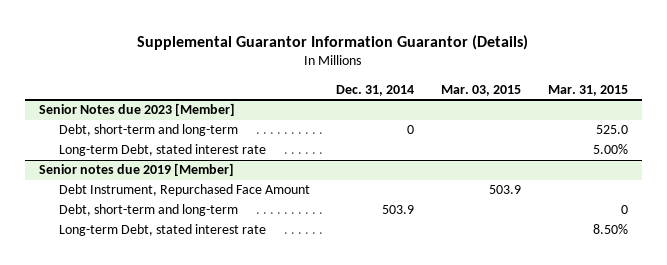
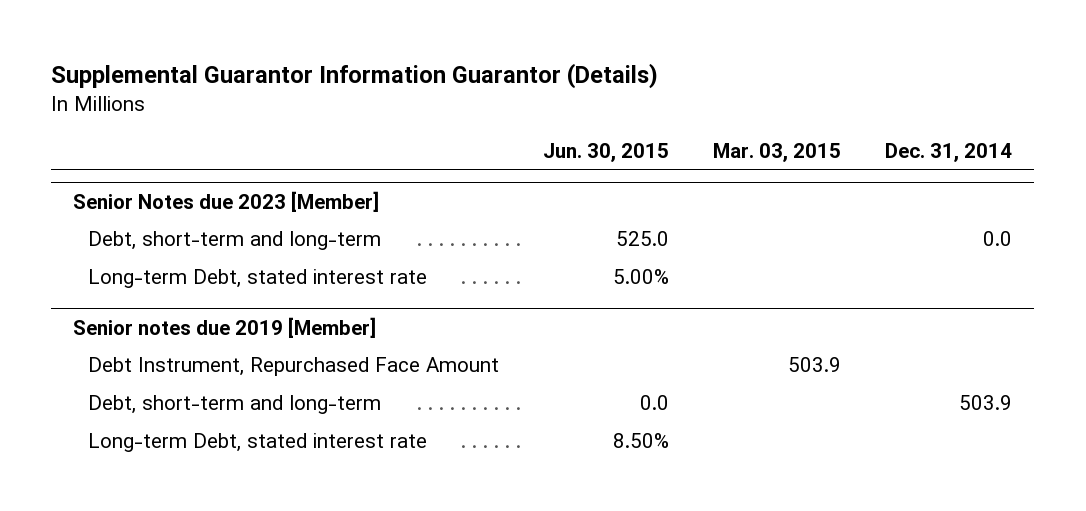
[548,84,629,96] Mar. 31, 2015 -> none
none -> [543,142,670,162] Jun. 30, 2015
[407,125,415,135] 0 -> [983,231,1013,247] 0.0

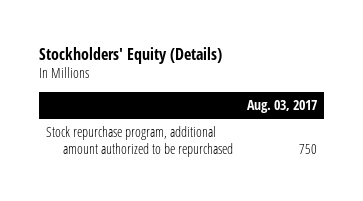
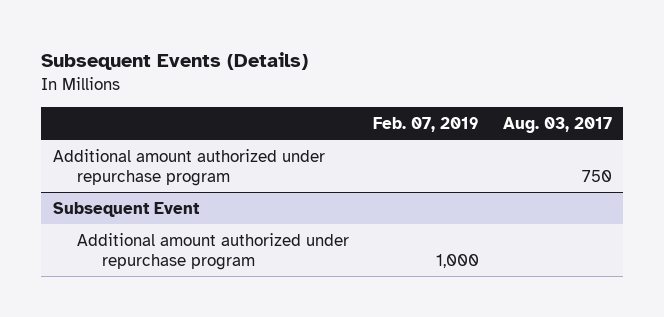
[38,46,222,64] Stockholders' Equity (Details) -> [40,52,308,71] Subsequent Events (Details)
none -> [372,116,479,132] Feb. 07, 2019
[45,126,233,157] Stock repurchase program, additional amount authorized to be repurchased -> [52,148,325,186] Additional amount authorized under repurchase program
none -> [52,201,200,217] Subsequent Event
none -> [77,232,350,270] Additional amount authorized under repurchase program

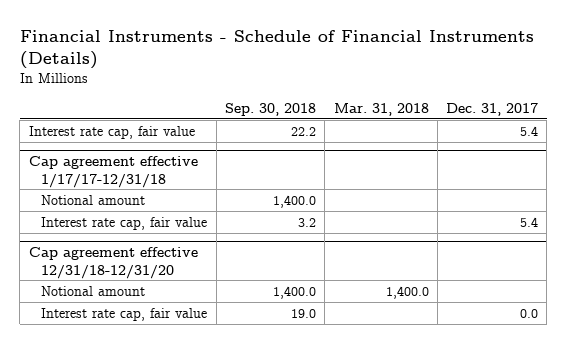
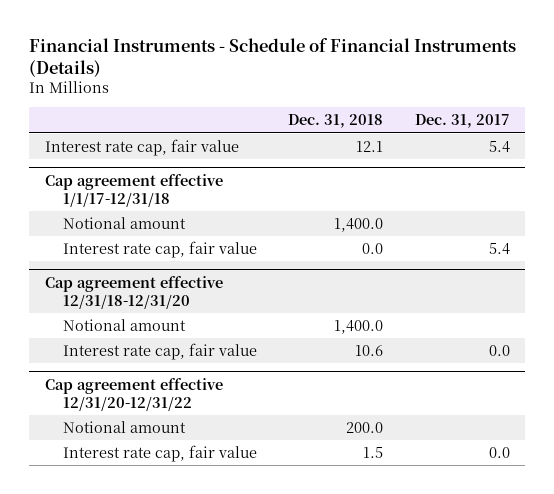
[224,102,316,116] Sep. 30, 2018 -> none
[333,102,429,116] Mar. 31, 2018 -> none
none -> [288,114,384,129] Dec. 31, 2018
[28,156,198,188] Cap agreement effective 1/17/17-12/31/18 -> [44,173,223,207] Cap agreement effective 1/1/17-12/31/18
none -> [44,377,223,411] Cap agreement effective 12/31/20-12/31/22
none -> [63,420,187,433] Notional amount
none -> [63,444,258,462] Interest rate cap, fair value

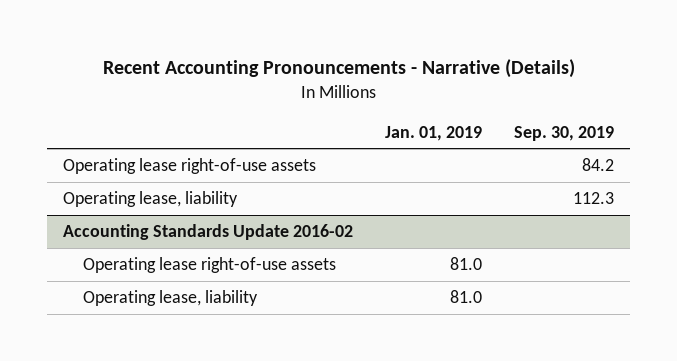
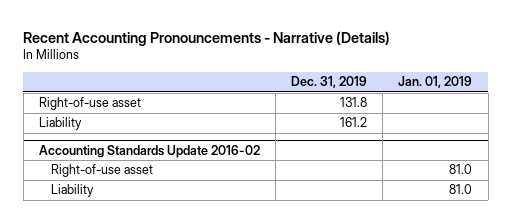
[514,125,615,141] Sep. 30, 2019 -> none
none -> [291,76,368,89] Dec. 31, 2019
[63,157,317,174] Operating lease right-of-use assets -> [38,97,141,111] Right-of-use asset
[63,190,239,207] Operating lease, liability -> [38,117,82,131] Liability
[82,256,336,273] Operating lease right-of-use assets -> [50,164,153,178] Right-of-use asset
[82,289,258,306] Operating lease, liability -> [50,184,94,198] Liability

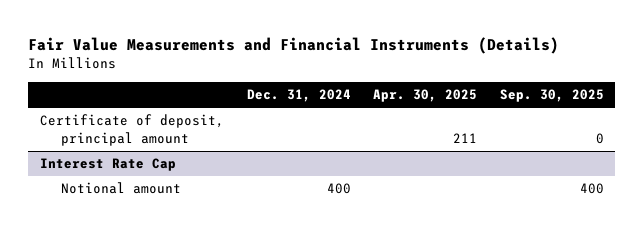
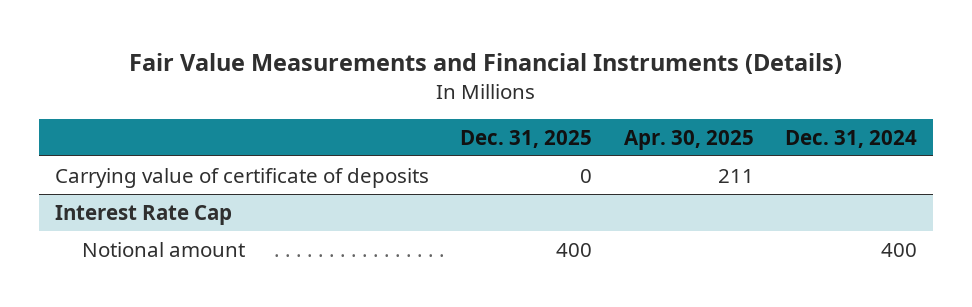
[500,89,605,103] Sep. 30, 2025 -> none
none -> [460,129,593,148] Dec. 31, 2025
[39,114,224,146] Certificate of deposit, principal amount -> [55,167,430,188] Carrying value of certificate of deposits

